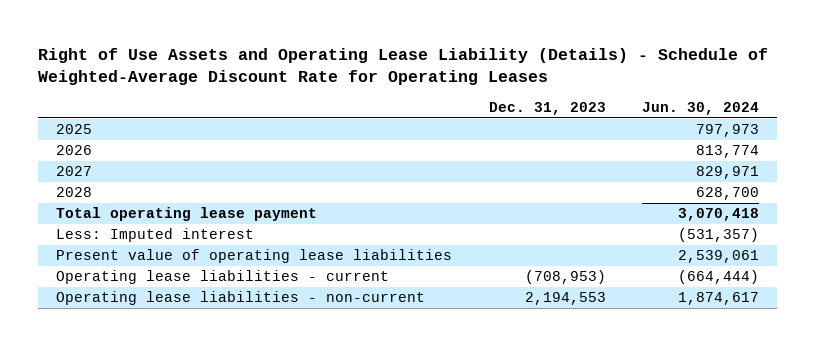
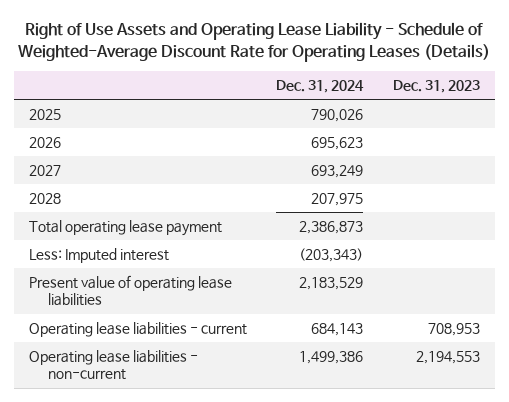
[38,48,769,86] Right of Use Assets and Operating Lease Liability (Details) - Schedule of Weighted-Average Discount Rate for Operating Leases -> [18,22,491,62] Right of Use Assets and Operating Lease Liability - Schedule of Weighted-Average Discount Rate for Operating Leases (Details)
[642,101,760,115] Jun. 30, 2024 -> none
none -> [276,80,365,94] Dec. 31, 2024
[524,270,606,285] (708,953) -> [428,323,481,337] 708,953

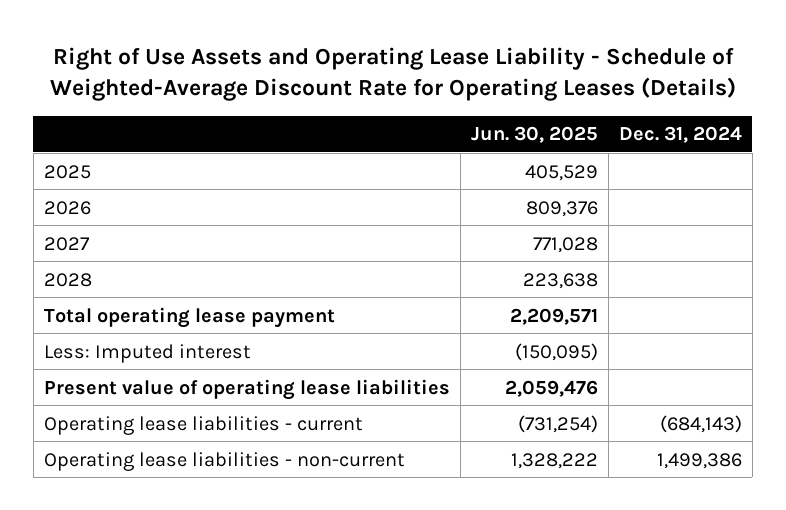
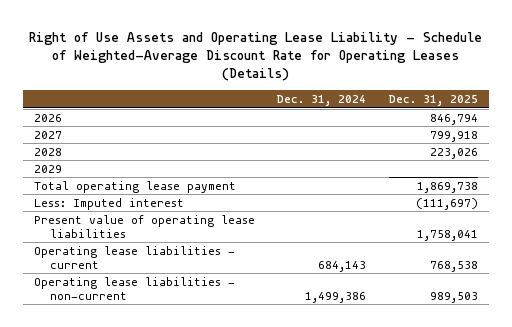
[470,126,598,144] Jun. 30, 2025 -> none
none -> [388,95,478,107] Dec. 31, 2025
[43,164,91,179] 2025 -> none
none -> [34,164,63,173] 2029
[659,414,742,433] (684,143) -> [318,260,367,272] 684,143

